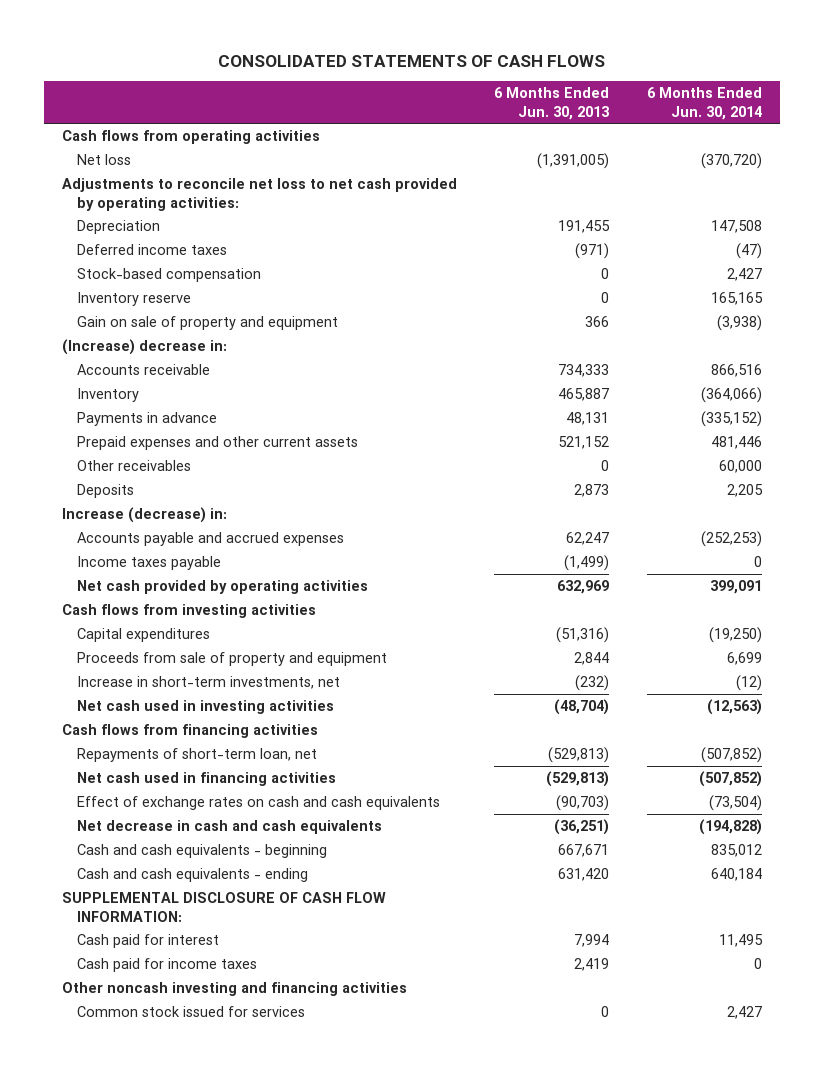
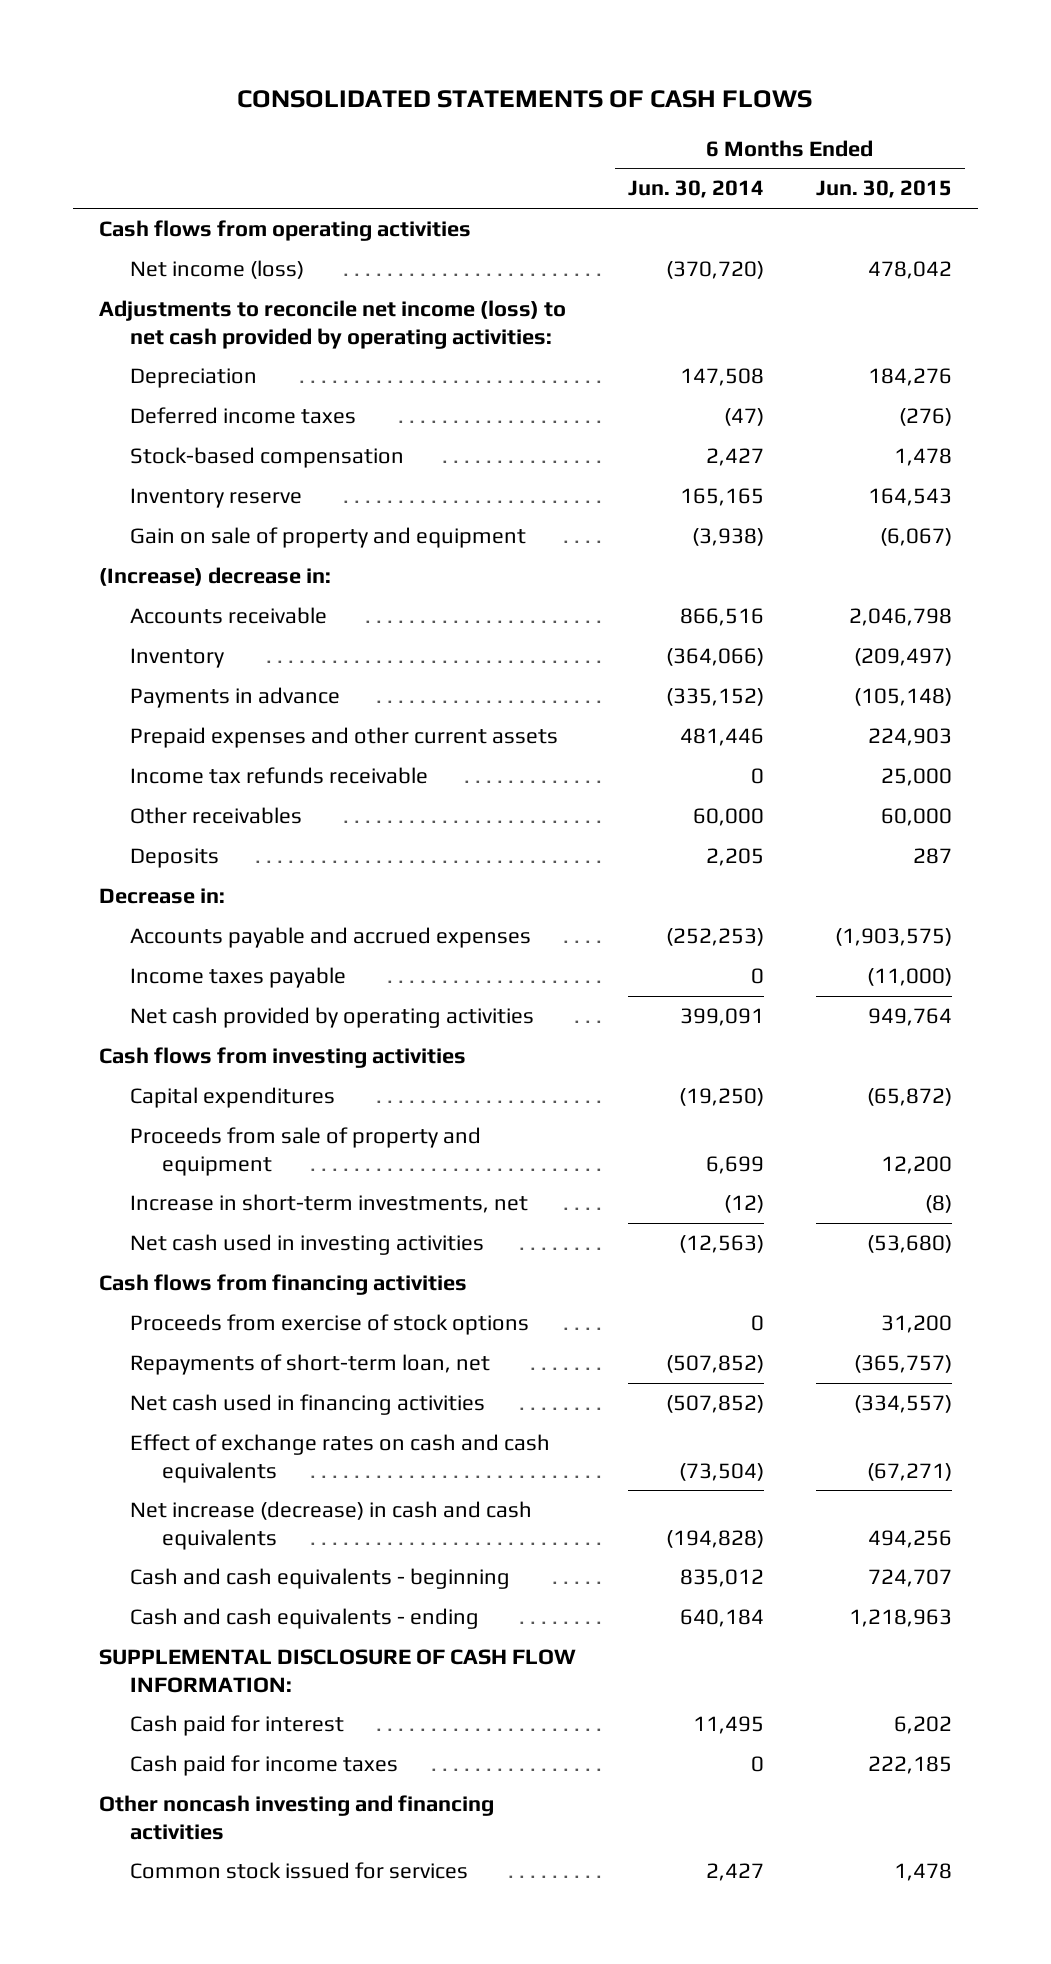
[494,87,610,120] 6 Months Ended Jun. 30, 2013 -> none
none -> [815,180,952,199] Jun. 30, 2015
[76,153,131,165] Net loss -> [130,259,305,279] Net income (loss)
[62,177,458,211] Adjustments to reconcile net loss to net cash provided by operating activities: -> [98,299,566,349] Adjustments to reconcile net income (loss) to net cash provided by operating activities:
none -> [130,766,429,784] Income tax refunds receivable
[62,506,228,523] Increase (decrease) in: -> [98,887,225,904] Decrease in:
none -> [130,1313,530,1335] Proceeds from exercise of stock options
[76,819,382,834] Net decrease in cash and cash equivalents -> [130,1500,533,1550] Net increase (decrease) in cash and cash equivalents

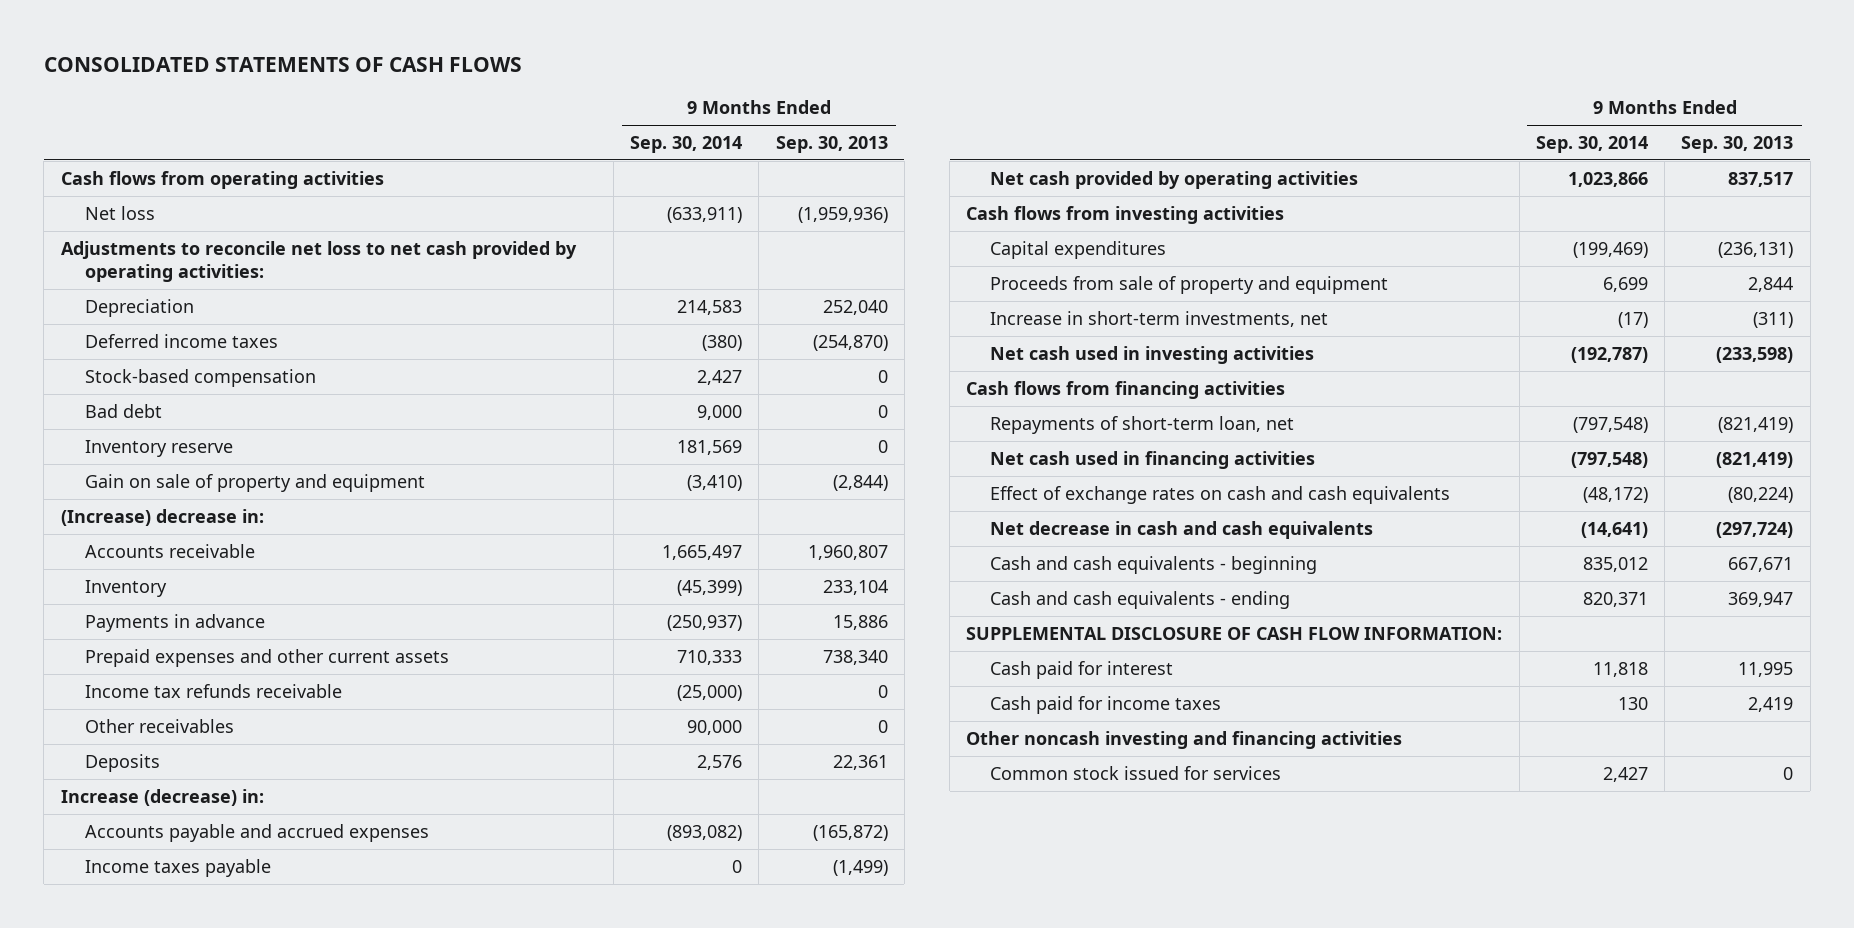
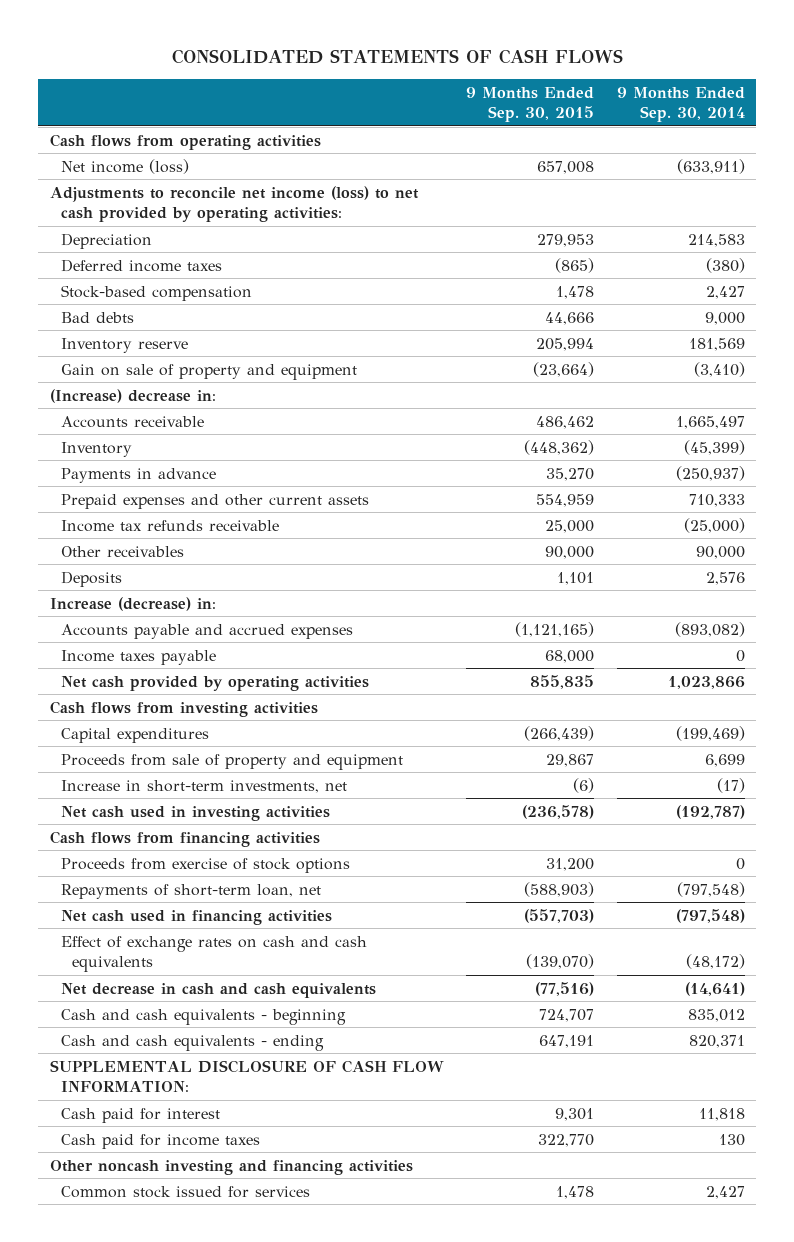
[775,136,888,154] Sep. 30, 2013 -> none
none -> [466,86,595,122] 9 Months Ended Sep. 30, 2015
[84,205,155,220] Net loss -> [60,158,189,174] Net income (loss)
[60,240,577,283] Adjustments to reconcile net loss to net cash provided by operating activities: -> [49,185,419,222] Adjustments to reconcile net income (loss) to net cash provided by operating activities:
[84,403,162,418] Bad debt -> [60,311,134,323] Bad debts
none -> [60,857,350,873] Proceeds from exercise of stock options

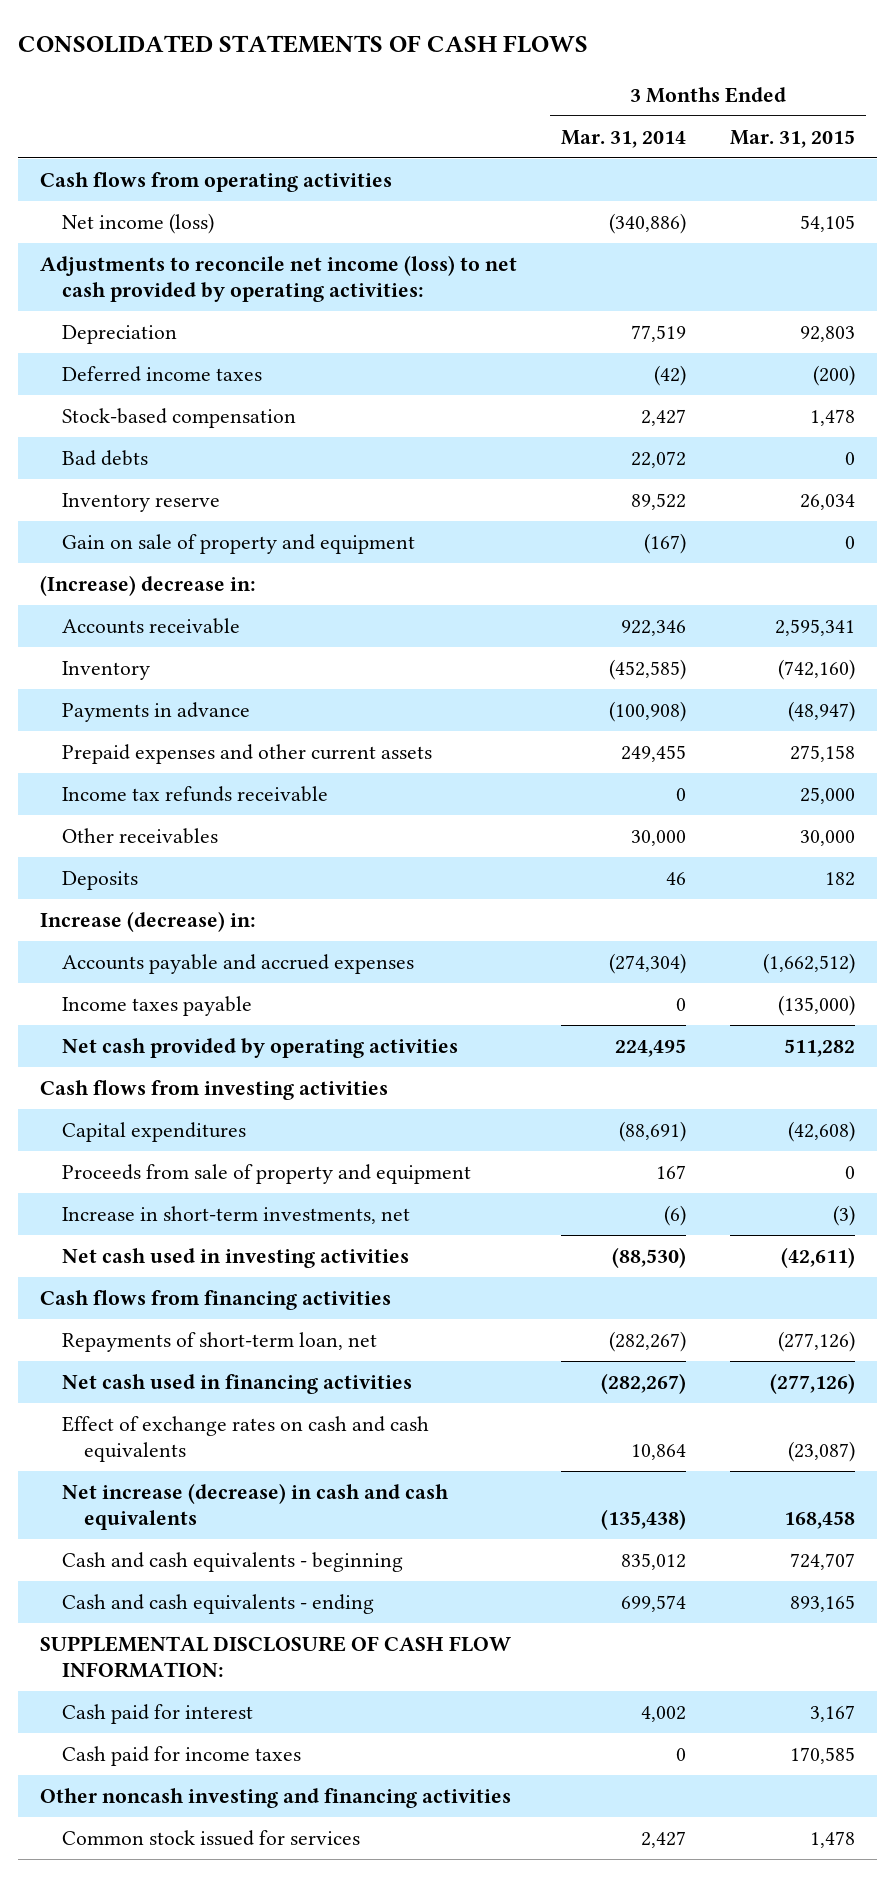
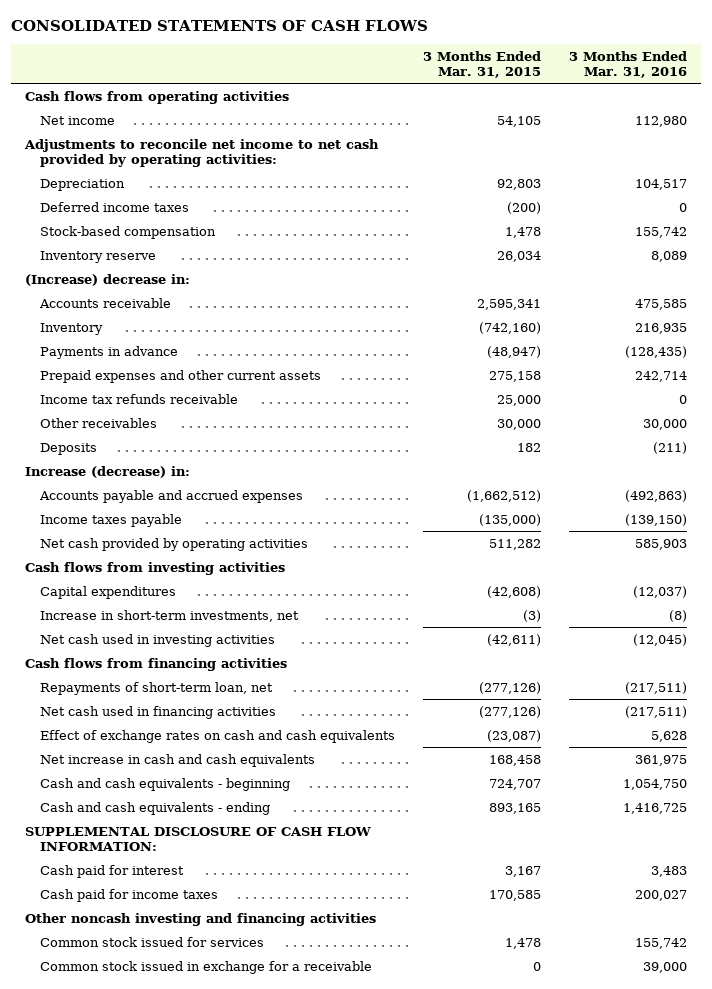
[561,129,687,148] Mar. 31, 2014 -> none
none -> [568,50,687,78] 3 Months Ended Mar. 31, 2016
[62,213,215,235] Net income (loss) -> [39,115,115,125] Net income
[40,255,518,302] Adjustments to reconcile net income (loss) to net cash provided by operating activities: -> [24,138,380,167] Adjustments to reconcile net income to net cash provided by operating activities:
[62,450,149,467] Bad debts -> none
[62,534,416,555] Gain on sale of property and equipment -> none
[62,1164,472,1185] Proceeds from sale of property and equipment -> none
[62,1483,450,1530] Net increase (decrease) in cash and cash equivalents -> [39,753,315,767] Net increase in cash and cash equivalents
none -> [39,960,372,974] Common stock issued in exchange for a receivable

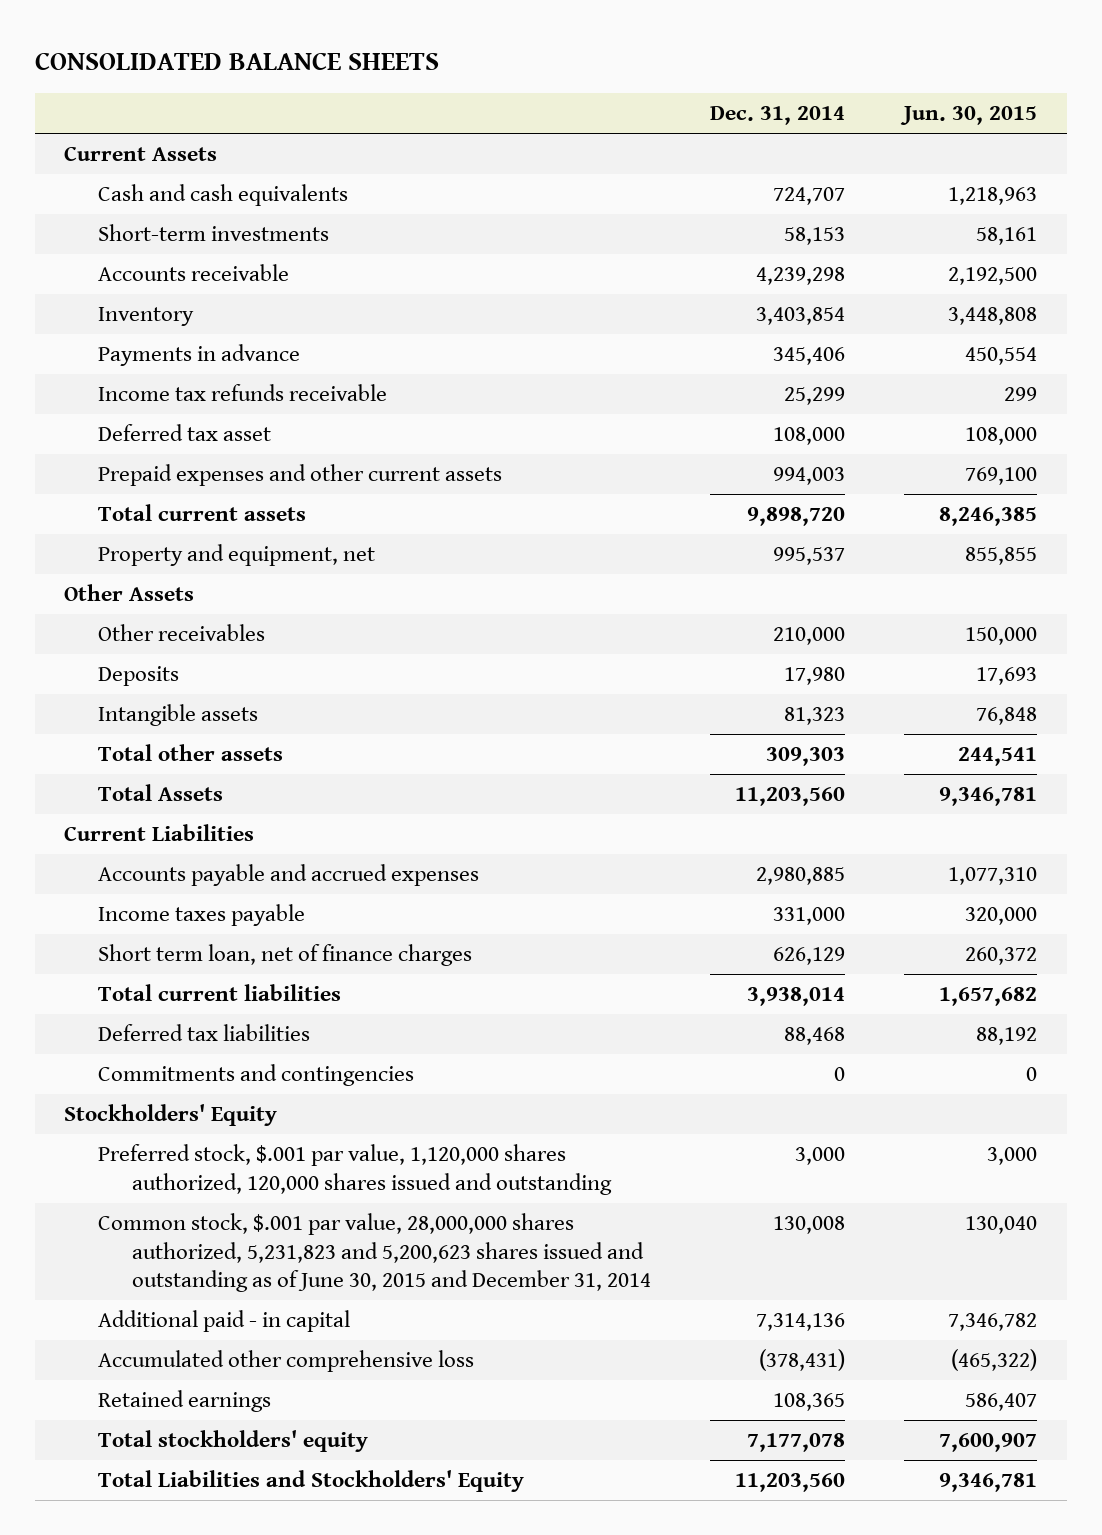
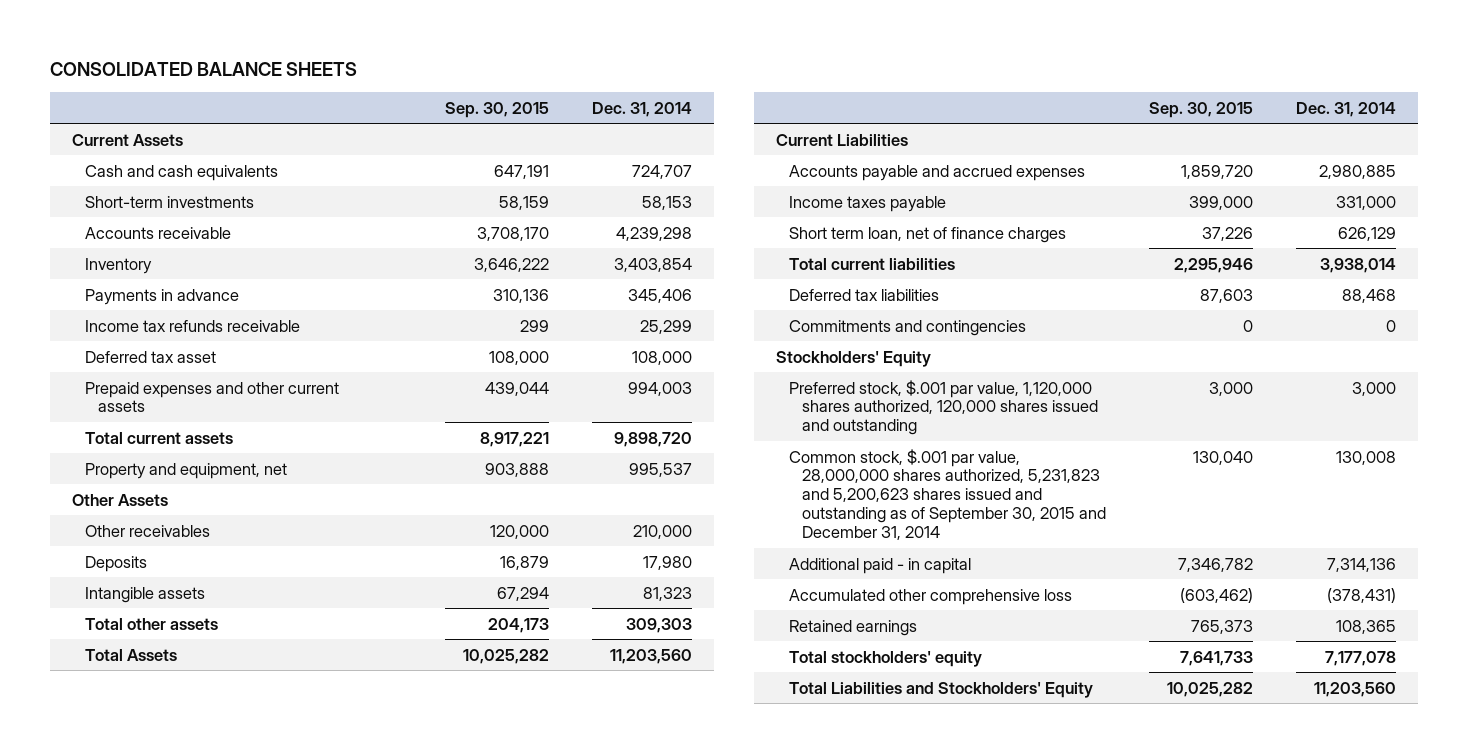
[900,106,1038,126] Jun. 30, 2015 -> none
none -> [445,101,550,118] Sep. 30, 2015
[98,1213,652,1293] Common stock, $.001 par value, 28,000,000 shares authorized, 5,231,823 and 5,200,623 shares issued and outstanding as of June 30, 2015 and December 31, 2014 -> [788,448,1106,541] Common stock, $.001 par value, 28,000,000 shares authorized, 5,231,823 and 5,200,623 shares issued and outstanding as of September 30, 2015 and December 31, 2014

